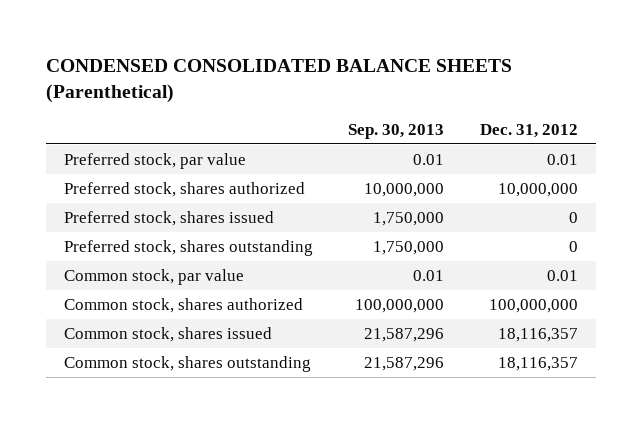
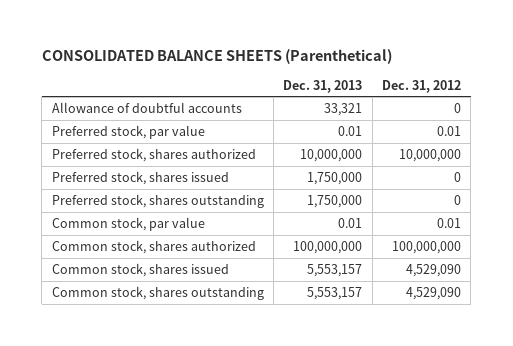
[45,58,512,104] CONDENSED CONSOLIDATED BALANCE SHEETS (Parenthetical) -> [41,49,392,65] CONSOLIDATED BALANCE SHEETS (Parenthetical)
[348,123,445,139] Sep. 30, 2013 -> none
none -> [283,79,363,93] Dec. 31, 2013
none -> [51,101,242,113] Allowance of doubtful accounts
[498,327,579,342] 18,116,357 -> [406,263,462,277] 4,529,090
[498,356,579,371] 18,116,357 -> [406,286,462,300] 4,529,090

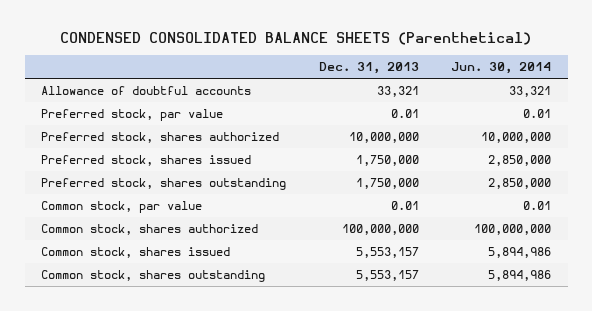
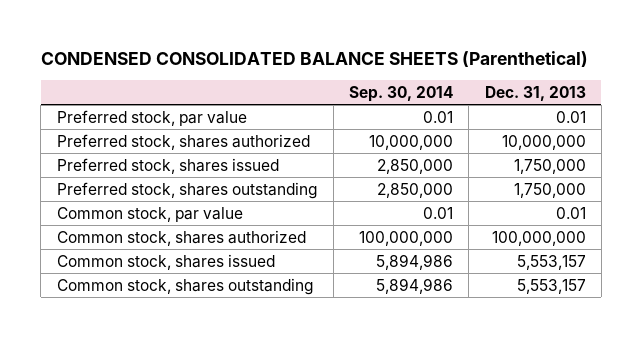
[451,62,552,75] Jun. 30, 2014 -> none
none -> [349,85,454,102] Sep. 30, 2014
[40,86,251,96] Allowance of doubtful accounts -> none

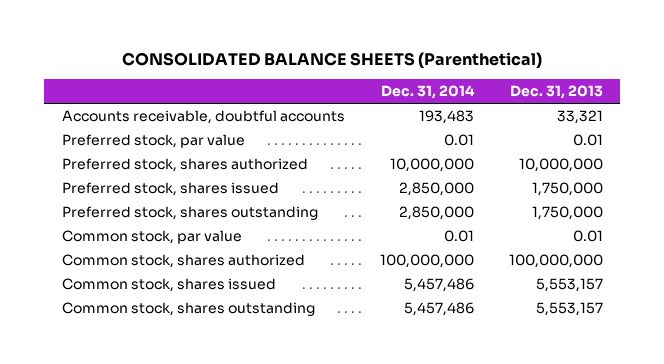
[40,50,588,67] CONDENSED CONSOLIDATED BALANCE SHEETS (Parenthetical) -> [122,52,543,69] CONSOLIDATED BALANCE SHEETS (Parenthetical)
[349,85,454,102] Sep. 30, 2014 -> none
none -> [380,85,475,100] Dec. 31, 2014
none -> [61,110,345,125] Accounts receivable, doubtful accounts

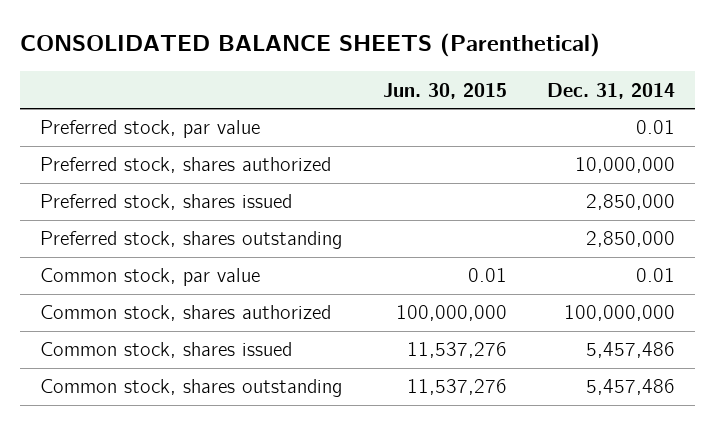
[509,85,603,100] Dec. 31, 2013 -> none
none -> [382,82,507,99] Jun. 30, 2015
[61,110,345,125] Accounts receivable, doubtful accounts -> none

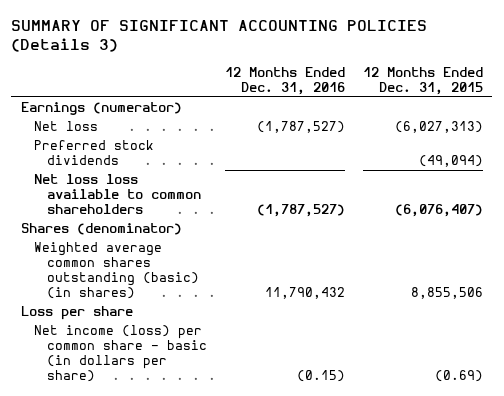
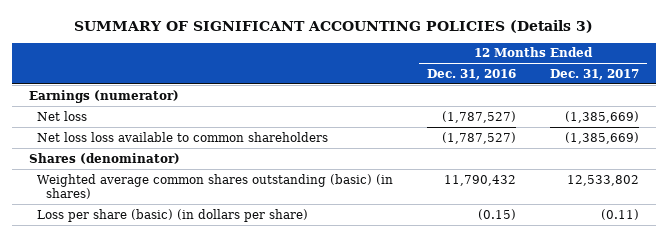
[363,66,484,95] 12 Months Ended Dec. 31, 2015 -> none
none -> [549,68,639,80] Dec. 31, 2017
[33,140,154,166] Preferred stock dividends -> none
[20,306,133,321] Loss per share -> none
[33,325,207,382] Net income (loss) per common share - basic (in dollars per share) -> [37,208,309,222] Loss per share (basic) (in dollars per share)

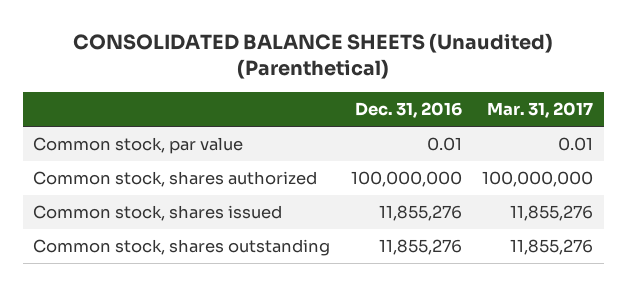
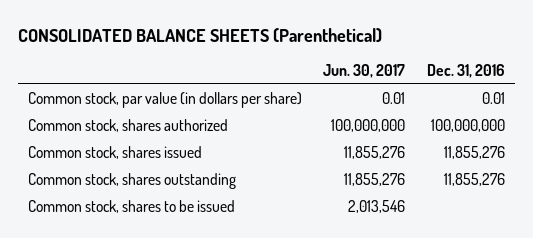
[73,33,554,80] CONSOLIDATED BALANCE SHEETS (Unaudited) (Parenthetical) -> [17,27,382,43] CONSOLIDATED BALANCE SHEETS (Parenthetical)
[487,102,594,119] Mar. 31, 2017 -> none
none -> [323,64,406,79] Jun. 30, 2017
[33,137,244,155] Common stock, par value -> [28,92,303,109] Common stock, par value (in dollars per share)
none -> [28,200,236,214] Common stock, shares to be issued

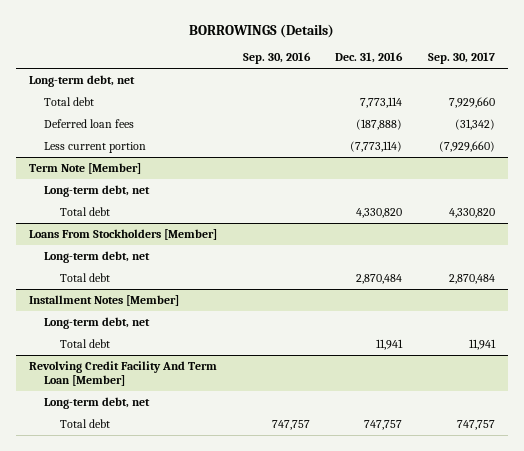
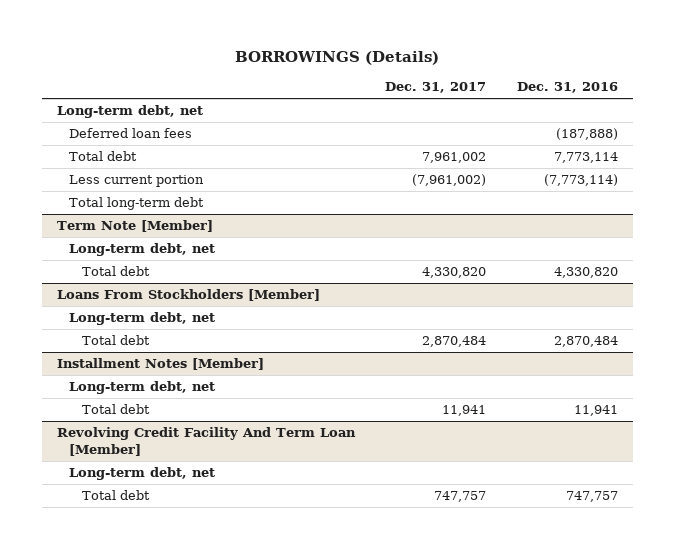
[242,52,311,65] Sep. 30, 2016 -> none
[428,52,496,65] Sep. 30, 2017 -> none
none -> [385,82,487,94] Dec. 31, 2017
[44,97,95,107] Total debt -> [69,151,138,162] Total debt
none -> [69,197,205,211] Total long-term debt

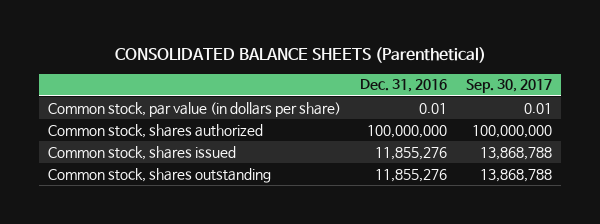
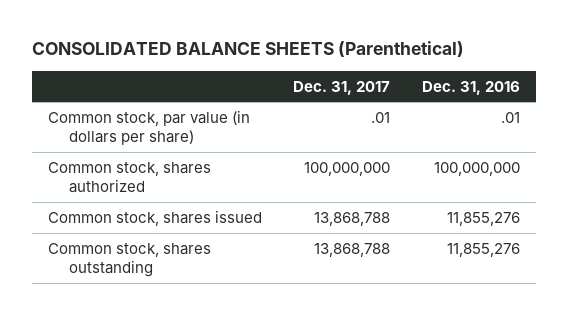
[465,79,552,94] Sep. 30, 2017 -> none
none -> [293,80,391,95] Dec. 31, 2017
[419,102,448,114] 0.01 -> [500,111,520,123] .01

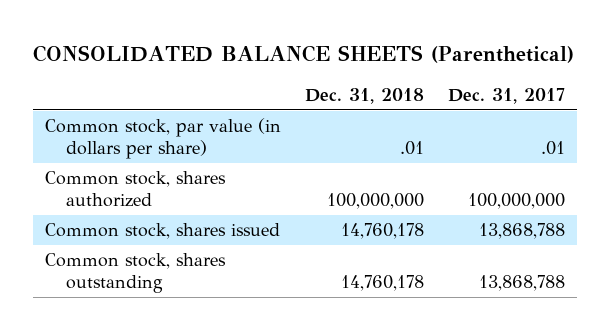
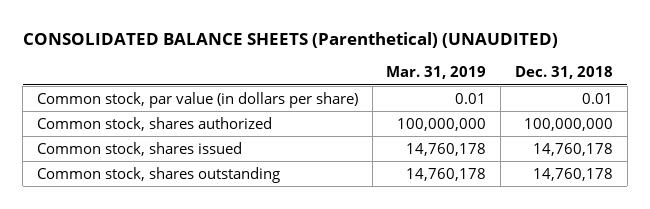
[32,45,574,64] CONSOLIDATED BALANCE SHEETS (Parenthetical) -> [22,32,558,49] CONSOLIDATED BALANCE SHEETS (Parenthetical) (UNAUDITED)
[448,87,566,104] Dec. 31, 2017 -> none
none -> [386,66,487,80] Mar. 31, 2019
[399,141,424,156] .01 -> [582,92,614,104] 0.01

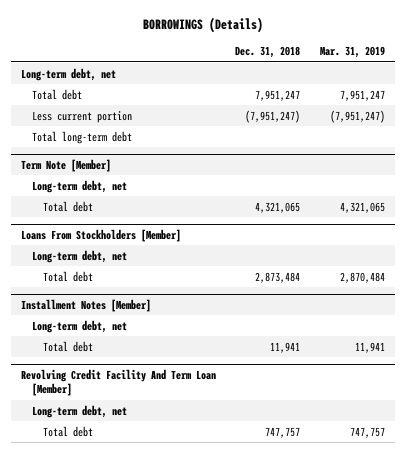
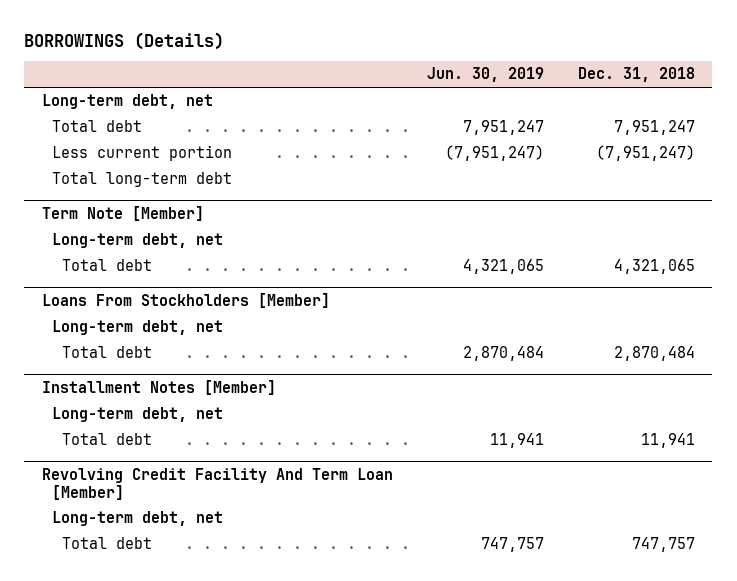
[319,46,385,59] Mar. 31, 2019 -> none
none -> [426,67,544,83] Jun. 30, 2019
[255,271,301,283] 2,873,484 -> [614,346,696,362] 2,870,484

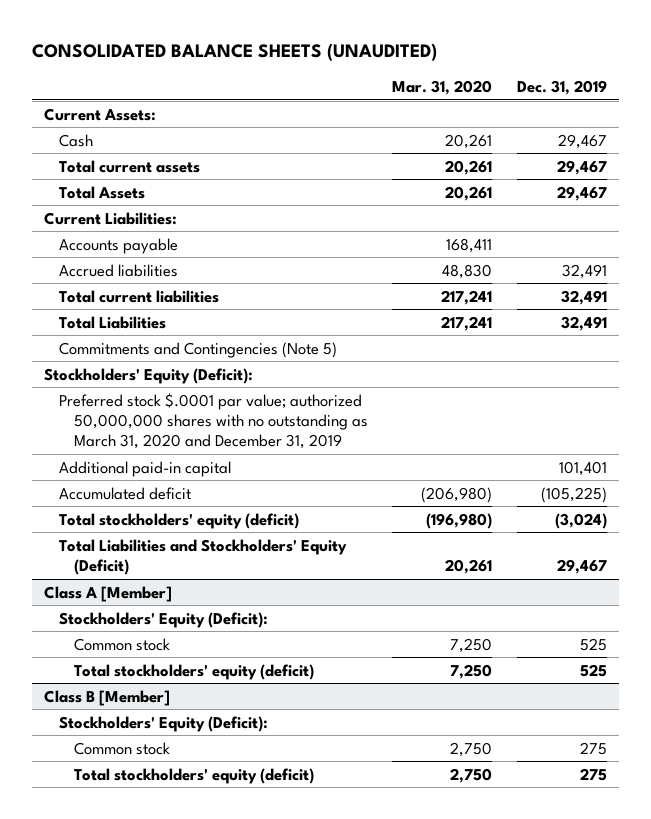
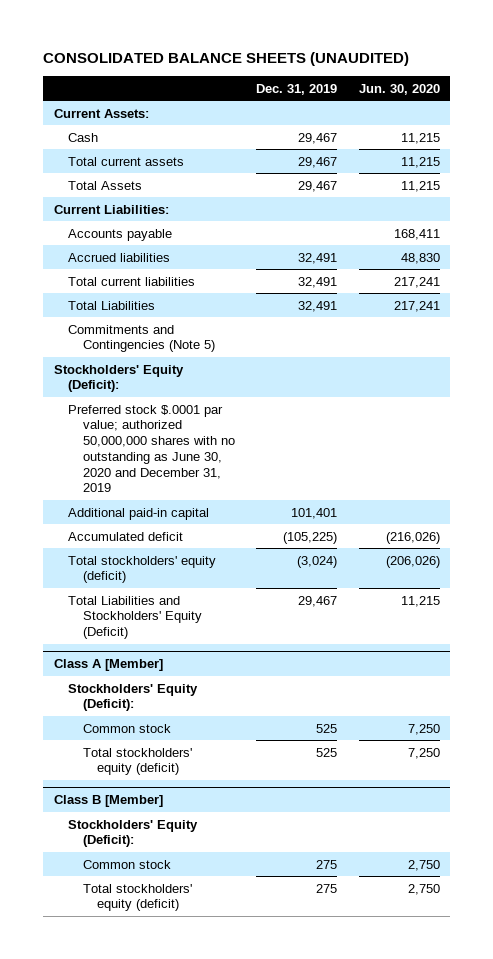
[392,79,493,95] Mar. 31, 2020 -> none
none -> [358,83,440,95] Jun. 30, 2020
[58,392,368,450] Preferred stock $.0001 par value; authorized 50,000,000 shares with no outstanding as March 31, 2020 and December 31, 2019 -> [68,404,235,493] Preferred stock $.0001 par value; authorized 50,000,000 shares with no outstanding as June 30, 2020 and December 31, 2019

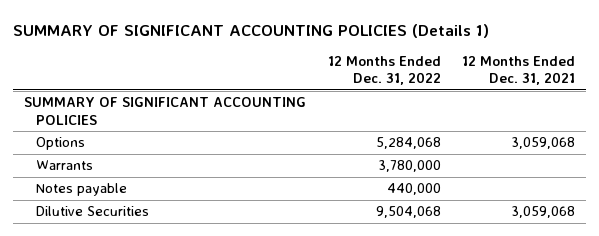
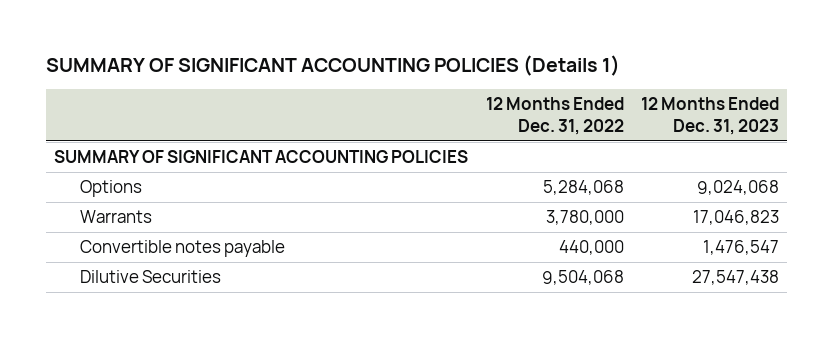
[462,56,576,86] 12 Months Ended Dec. 31, 2021 -> none
none -> [640,96,779,135] 12 Months Ended Dec. 31, 2023
[36,183,128,197] Notes payable -> [79,240,285,258] Convertible notes payable

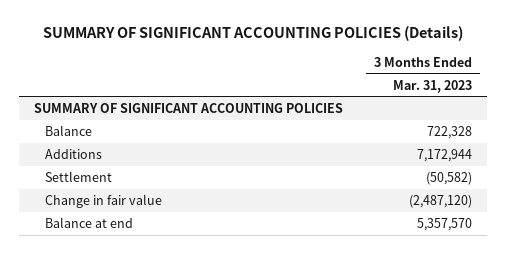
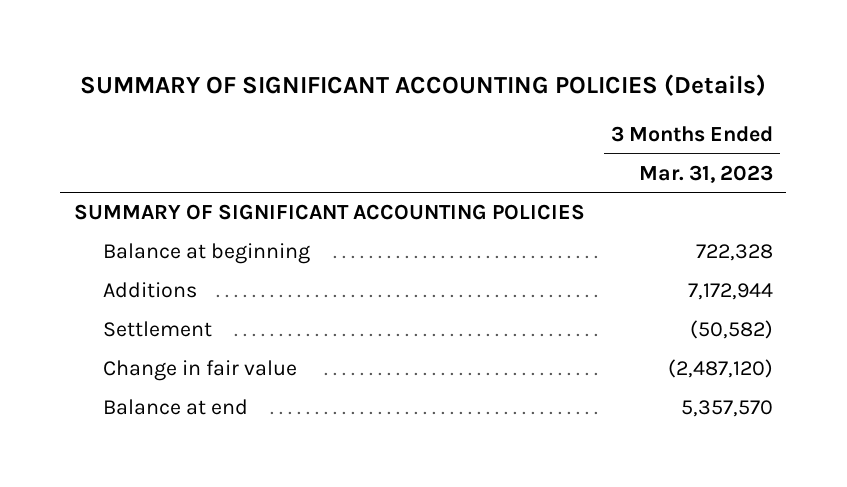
[45,124,93,136] Balance -> [102,243,310,265] Balance at beginning

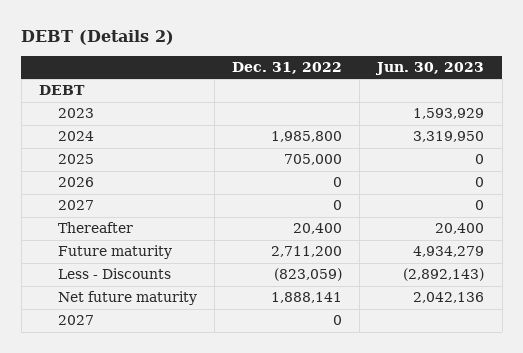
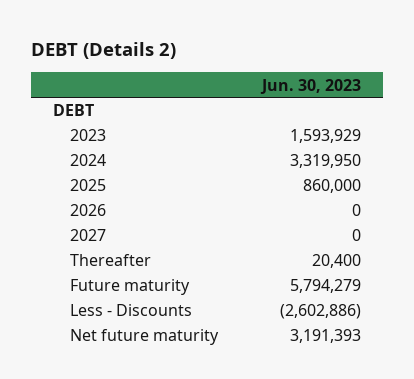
[232,61,343,74] Dec. 31, 2022 -> none
[475,154,485,165] 0 -> [303,179,362,194] 860,000
[57,315,94,326] 2027 -> none
[413,246,485,258] 4,934,279 -> [290,279,362,294] 5,794,279
[403,268,485,282] (2,892,143) -> [280,304,362,320] (2,602,886)
[413,292,485,304] 2,042,136 -> [290,329,362,344] 3,191,393

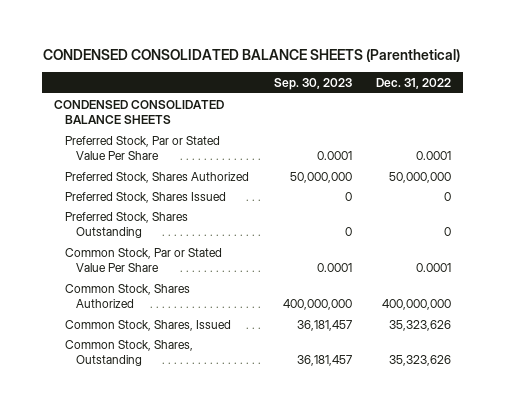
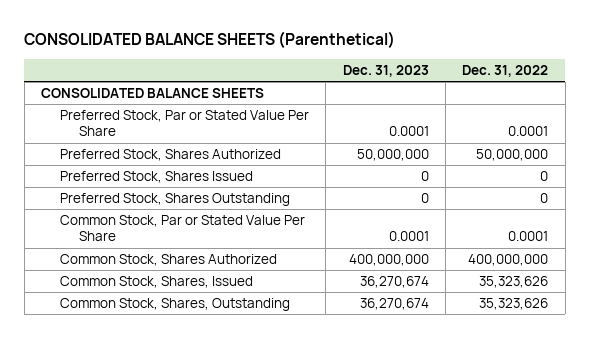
[43,49,461,63] CONDENSED CONSOLIDATED BALANCE SHEETS (Parenthetical) -> [24,31,396,49] CONSOLIDATED BALANCE SHEETS (Parenthetical)
[273,78,352,91] Sep. 30, 2023 -> none
none -> [342,65,429,78] Dec. 31, 2023
[53,99,224,125] CONDENSED CONSOLIDATED BALANCE SHEETS -> [40,88,264,99] CONSOLIDATED BALANCE SHEETS

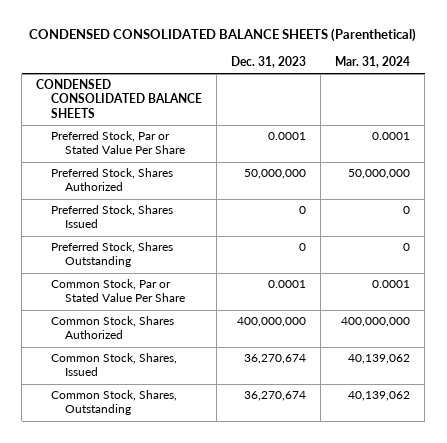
[24,31,396,49] CONSOLIDATED BALANCE SHEETS (Parenthetical) -> [29,28,417,43] CONDENSED CONSOLIDATED BALANCE SHEETS (Parenthetical)
[462,65,549,78] Dec. 31, 2022 -> none
none -> [335,55,411,68] Mar. 31, 2024
[40,88,264,99] CONSOLIDATED BALANCE SHEETS -> [36,79,202,118] CONDENSED CONSOLIDATED BALANCE SHEETS

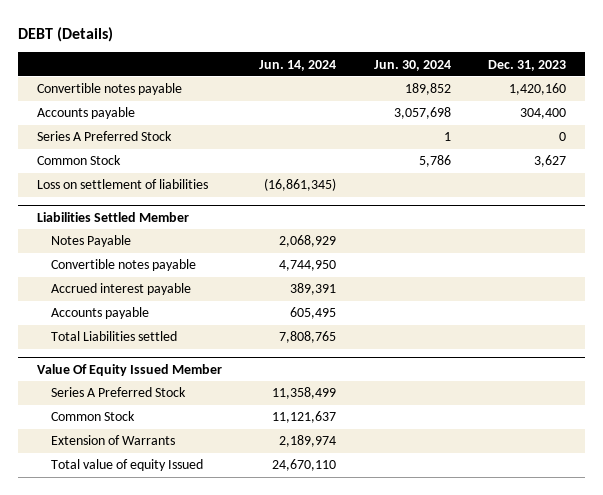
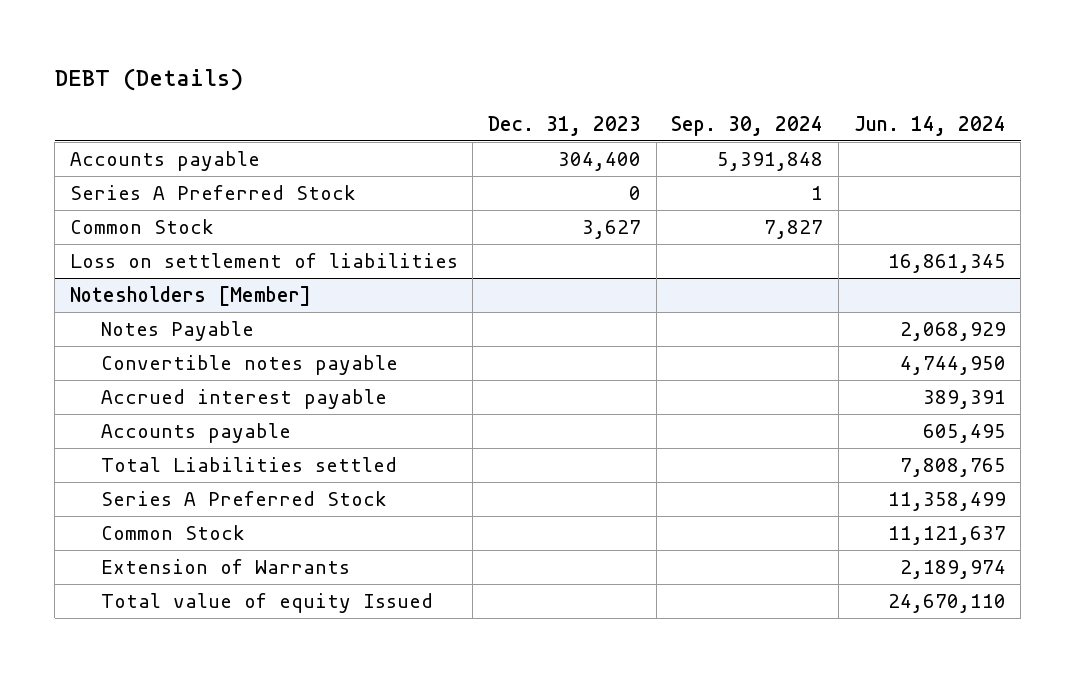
[373,59,451,71] Jun. 30, 2024 -> none
none -> [671,115,824,136] Sep. 30, 2024
[36,83,182,96] Convertible notes payable -> none
[36,211,189,222] Liabilities Settled Member -> none
[264,178,337,192] (16,861,345) -> [887,254,1006,274] 16,861,345
none -> [69,286,311,307] Notesholders [Member]
[36,363,222,376] Value Of Equity Issued Member -> none

